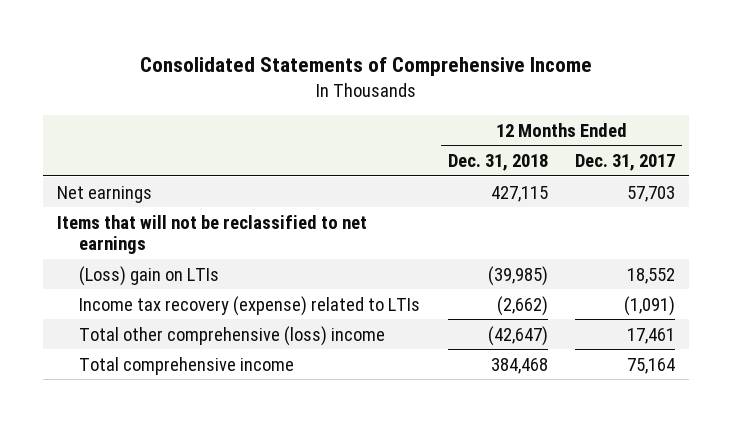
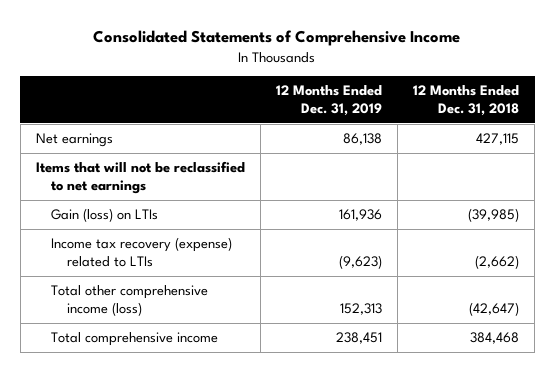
[575,154,676,172] Dec. 31, 2017 -> none
none -> [275,85,382,117] 12 Months Ended Dec. 31, 2019
[79,265,220,286] (Loss) gain on LTIs -> [51,208,159,223] Gain (loss) on LTIs
[79,325,386,346] Total other comprehensive (loss) income -> [51,285,209,316] Total other comprehensive income (loss)

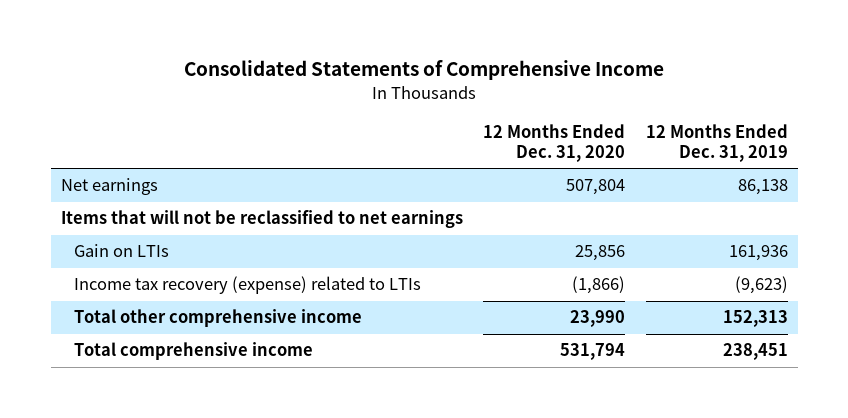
[413,85,520,117] 12 Months Ended Dec. 31, 2018 -> none
none -> [483,123,626,162] 12 Months Ended Dec. 31, 2020
[51,208,159,223] Gain (loss) on LTIs -> [73,244,169,258] Gain on LTIs
[51,285,209,316] Total other comprehensive income (loss) -> [73,309,362,328] Total other comprehensive income

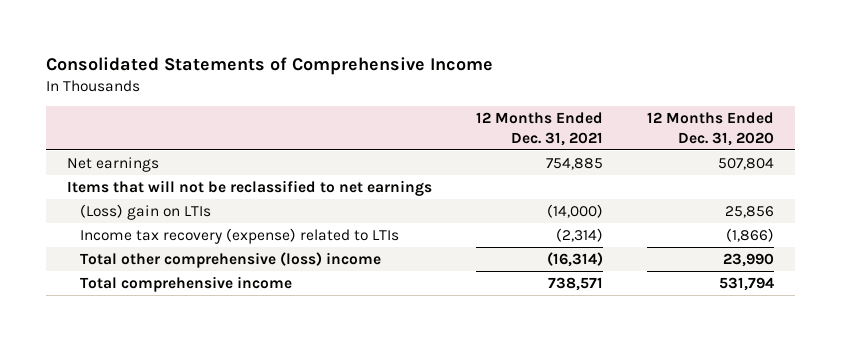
[645,123,788,162] 12 Months Ended Dec. 31, 2019 -> none
none -> [475,112,603,146] 12 Months Ended Dec. 31, 2021
[73,244,169,258] Gain on LTIs -> [80,203,212,220] (Loss) gain on LTIs
[73,309,362,328] Total other comprehensive income -> [80,251,382,268] Total other comprehensive (loss) income

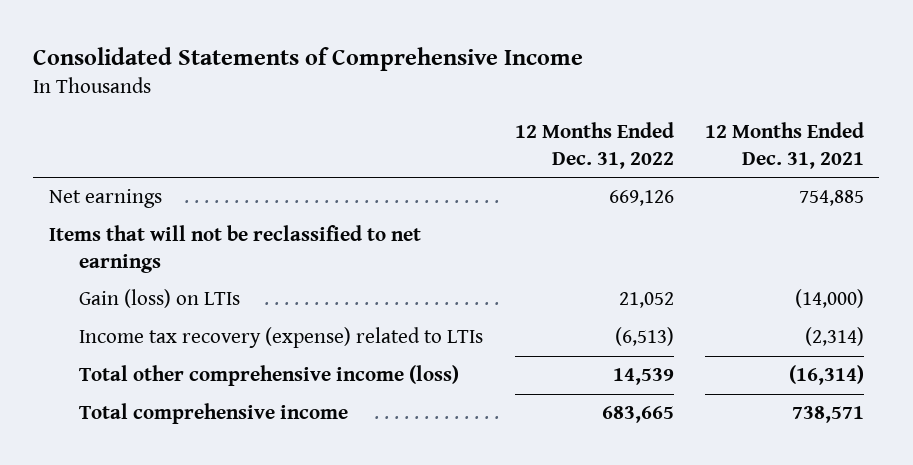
[646,112,774,146] 12 Months Ended Dec. 31, 2020 -> none
none -> [514,122,674,169] 12 Months Ended Dec. 31, 2022
[80,203,212,220] (Loss) gain on LTIs -> [79,289,241,309] Gain (loss) on LTIs
[80,251,382,268] Total other comprehensive (loss) income -> [79,365,460,387] Total other comprehensive income (loss)

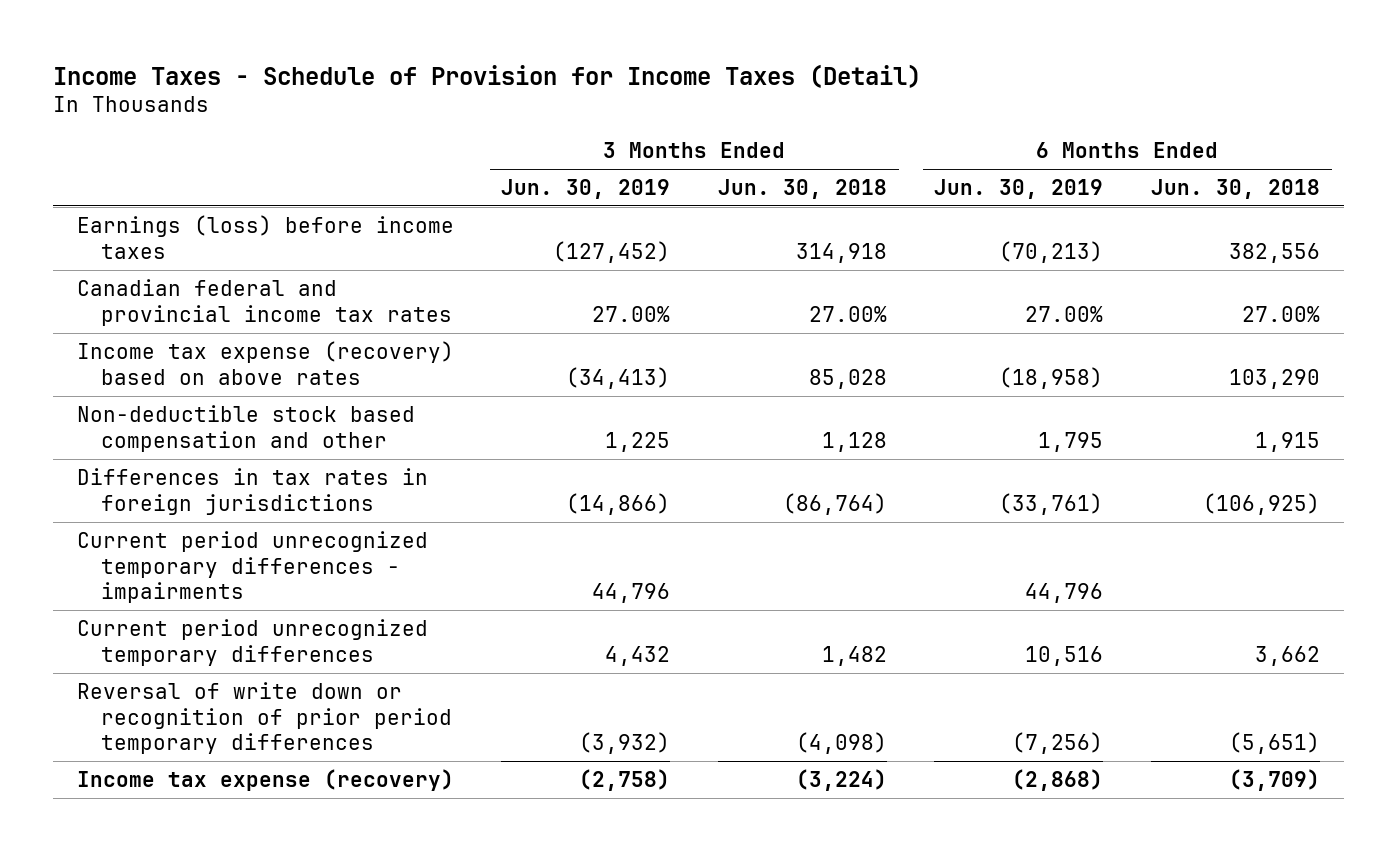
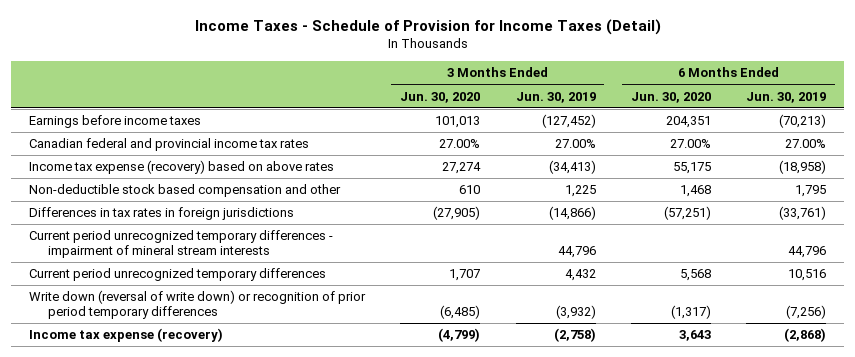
[717,178,887,199] Jun. 30, 2018 -> none
[1150,178,1320,199] Jun. 30, 2018 -> none
none -> [400,91,481,103] Jun. 30, 2020
none -> [630,91,711,103] Jun. 30, 2020
[76,214,454,259] Earnings (loss) before income taxes -> [28,115,201,129] Earnings before income taxes
[76,530,428,604] Current period unrecognized temporary differences - impairments -> [28,230,333,259] Current period unrecognized temporary differences - impairment of mineral stream interests
[76,681,453,755] Reversal of write down or recognition of prior period temporary differences -> [28,290,366,320] Write down (reversal of write down) or recognition of prior period temporary differences

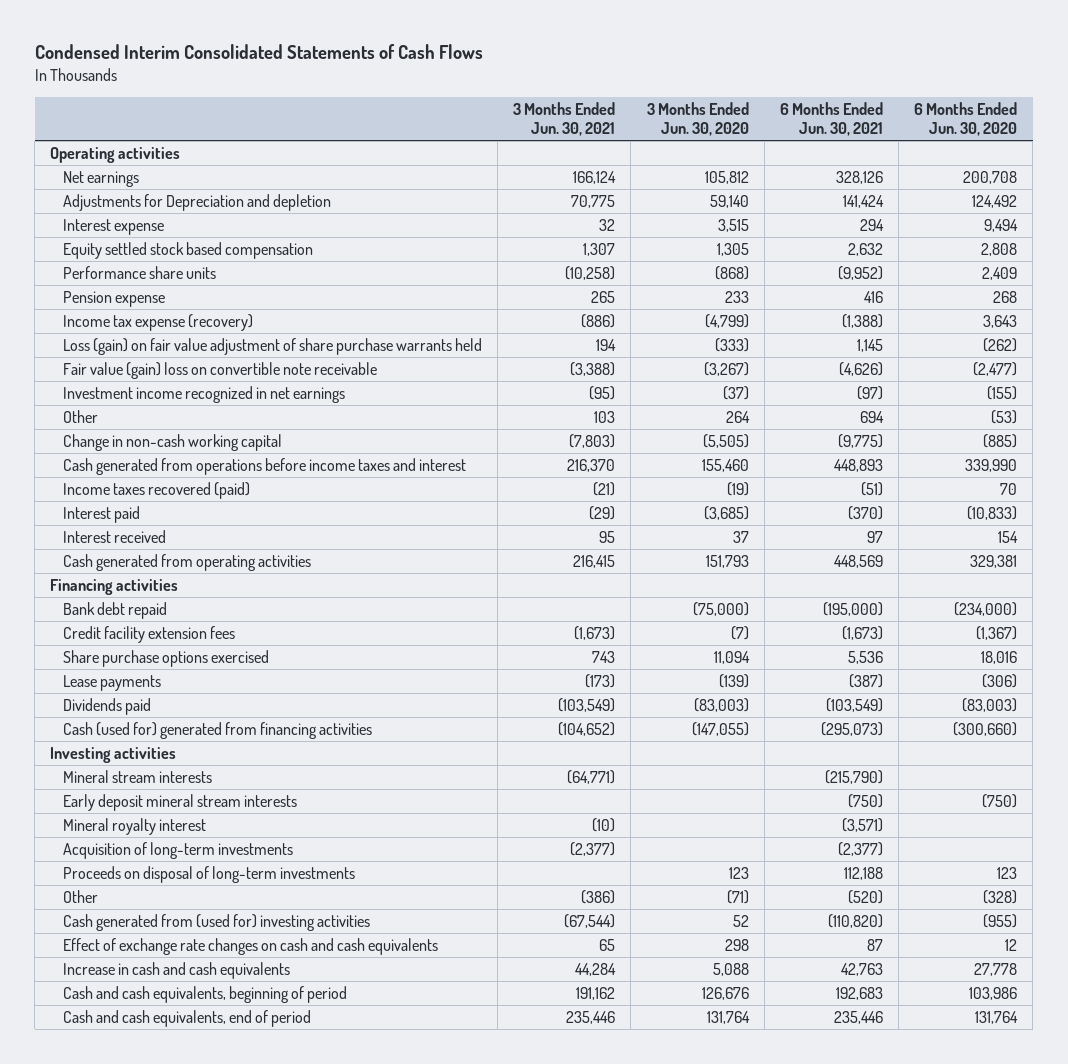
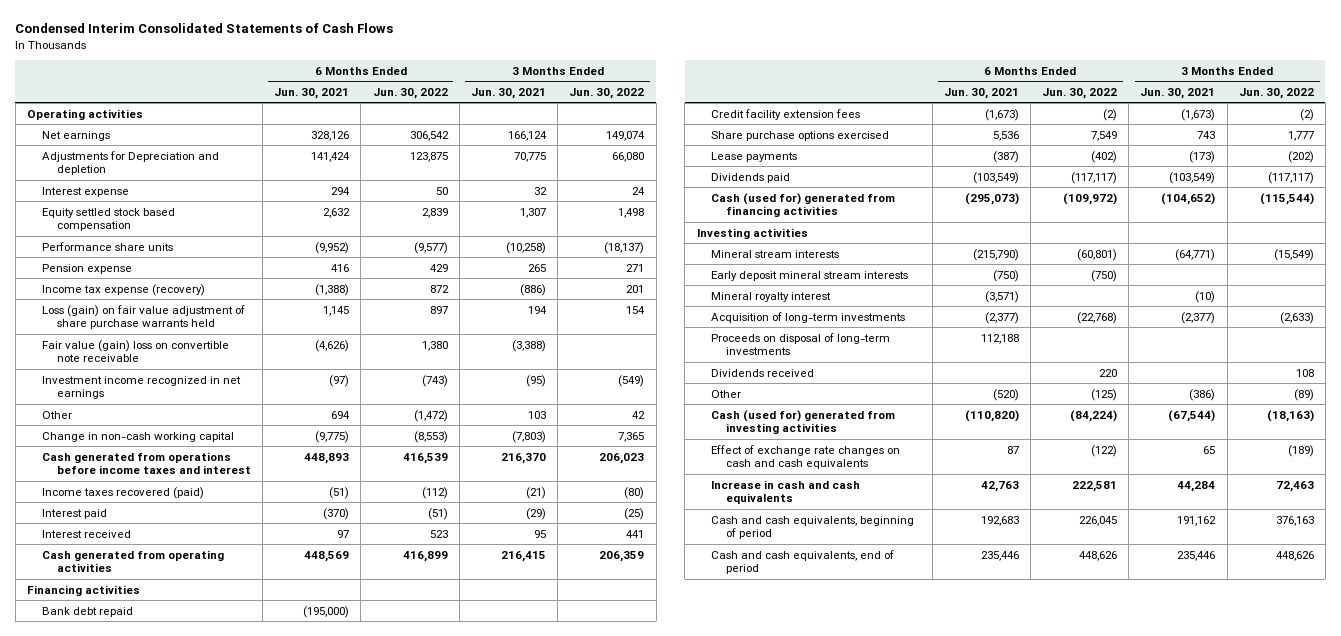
[646,101,749,137] 3 Months Ended Jun. 30, 2020 -> none
[914,101,1018,137] 6 Months Ended Jun. 30, 2020 -> none
none -> [372,88,448,100] Jun. 30, 2022
none -> [569,88,645,100] Jun. 30, 2022
none -> [711,368,815,377] Dividends received
[62,913,370,931] Cash generated from (used for) investing activities -> [711,409,896,435] Cash (used for) generated from investing activities

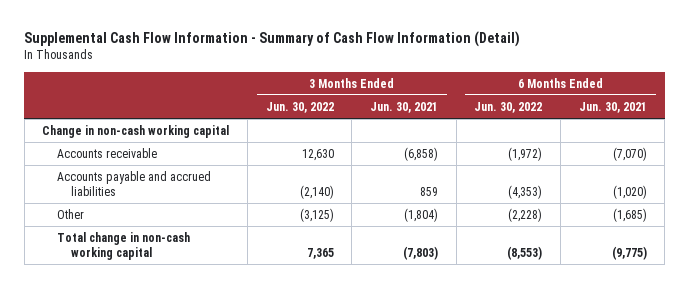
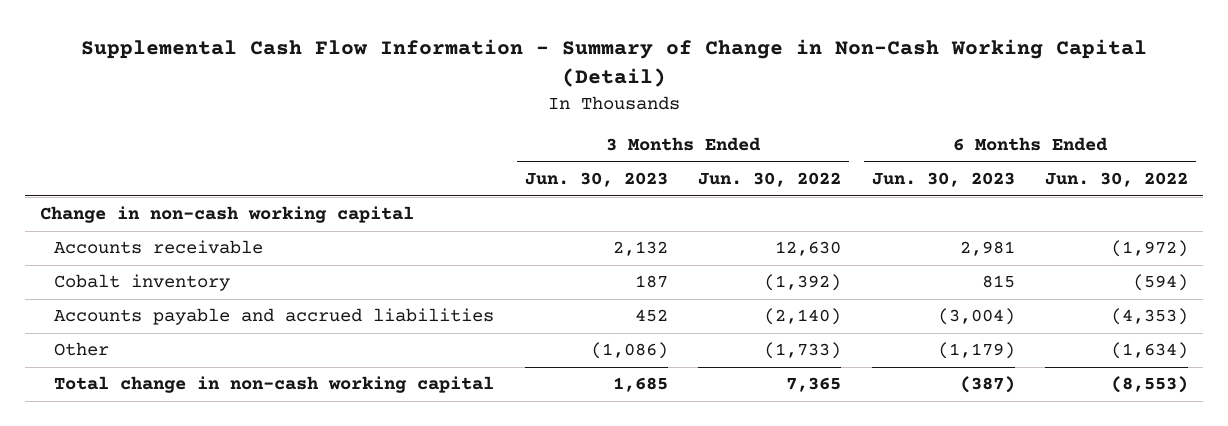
[24,31,521,48] Supplemental Cash Flow Information - Summary of Cash Flow Information (Detail) -> [81,39,1148,88] Supplemental Cash Flow Information - Summary of Change in Non-Cash Working Capital (Detail)
[370,101,439,113] Jun. 30, 2021 -> none
[578,101,647,113] Jun. 30, 2021 -> none
none -> [524,172,668,188] Jun. 30, 2023
none -> [871,172,1015,188] Jun. 30, 2023
none -> [54,274,231,292] Cobalt inventory
[299,207,334,222] (3,125) -> [764,342,842,360] (1,733)
[508,207,543,222] (2,228) -> [1111,342,1189,360] (1,634)

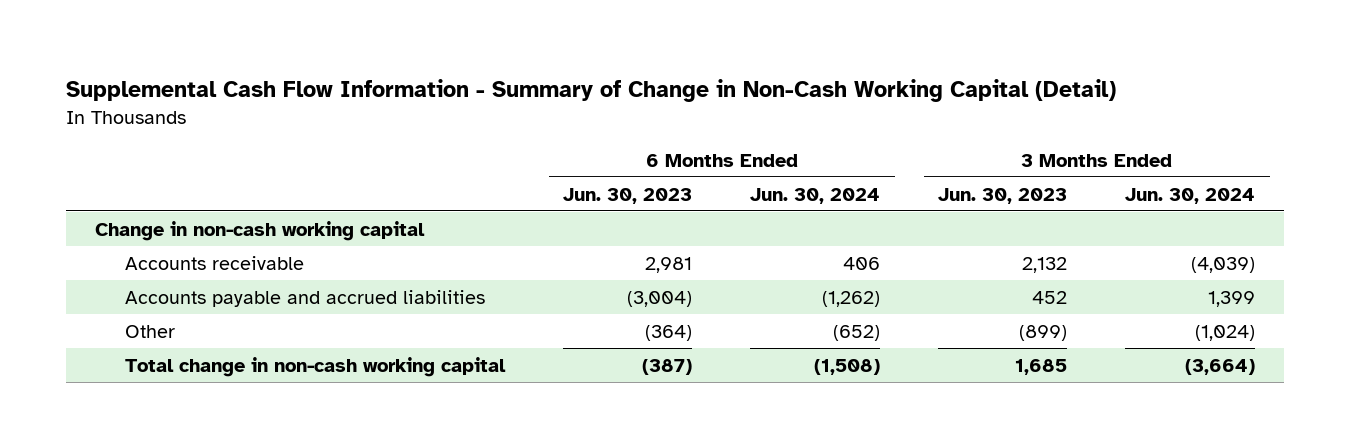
[698,172,842,188] Jun. 30, 2022 -> none
[1045,172,1189,188] Jun. 30, 2022 -> none
none -> [750,187,881,204] Jun. 30, 2024
none -> [1125,187,1256,204] Jun. 30, 2024
[54,274,231,292] Cobalt inventory -> none
[590,342,668,360] (1,086) -> [1019,324,1068,341] (899)
[937,342,1015,360] (1,179) -> [645,324,693,341] (364)

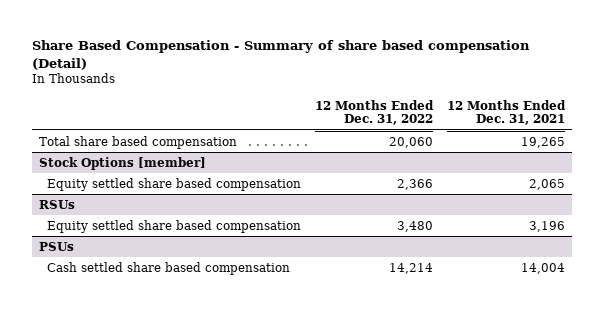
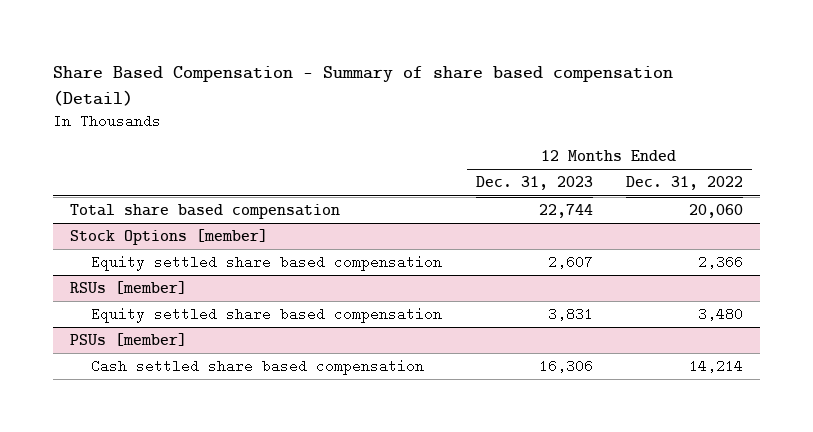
[446,99,566,126] 12 Months Ended Dec. 31, 2021 -> none
none -> [475,176,593,191] Dec. 31, 2023
[39,199,76,209] RSUs -> [69,281,187,295] RSUs [member]
[39,241,75,251] PSUs -> [69,333,187,347] PSUs [member]

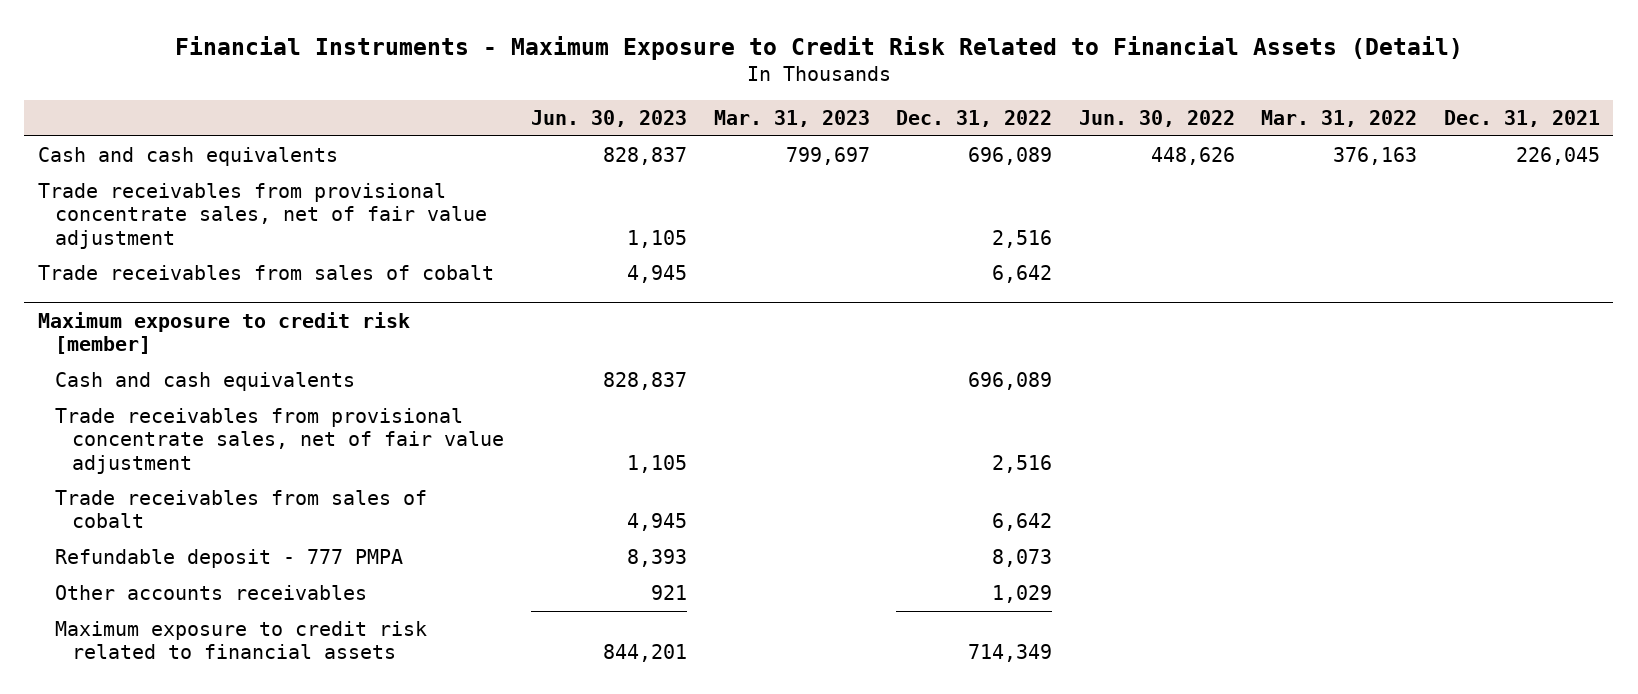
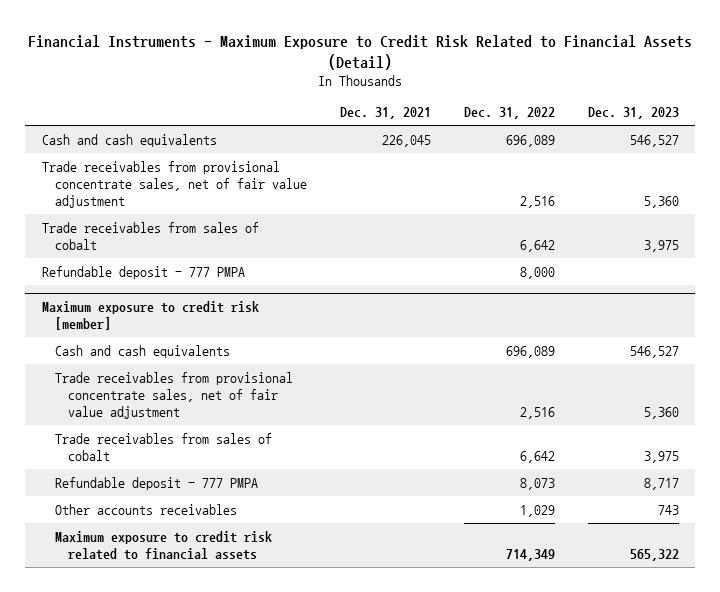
[531,110,688,128] Jun. 30, 2023 -> none
[713,110,870,128] Mar. 31, 2023 -> none
[1078,110,1235,128] Jun. 30, 2022 -> none
[1261,110,1418,128] Mar. 31, 2022 -> none
none -> [587,107,679,120] Dec. 31, 2023
none -> [41,265,245,279] Refundable deposit - 777 PMPA

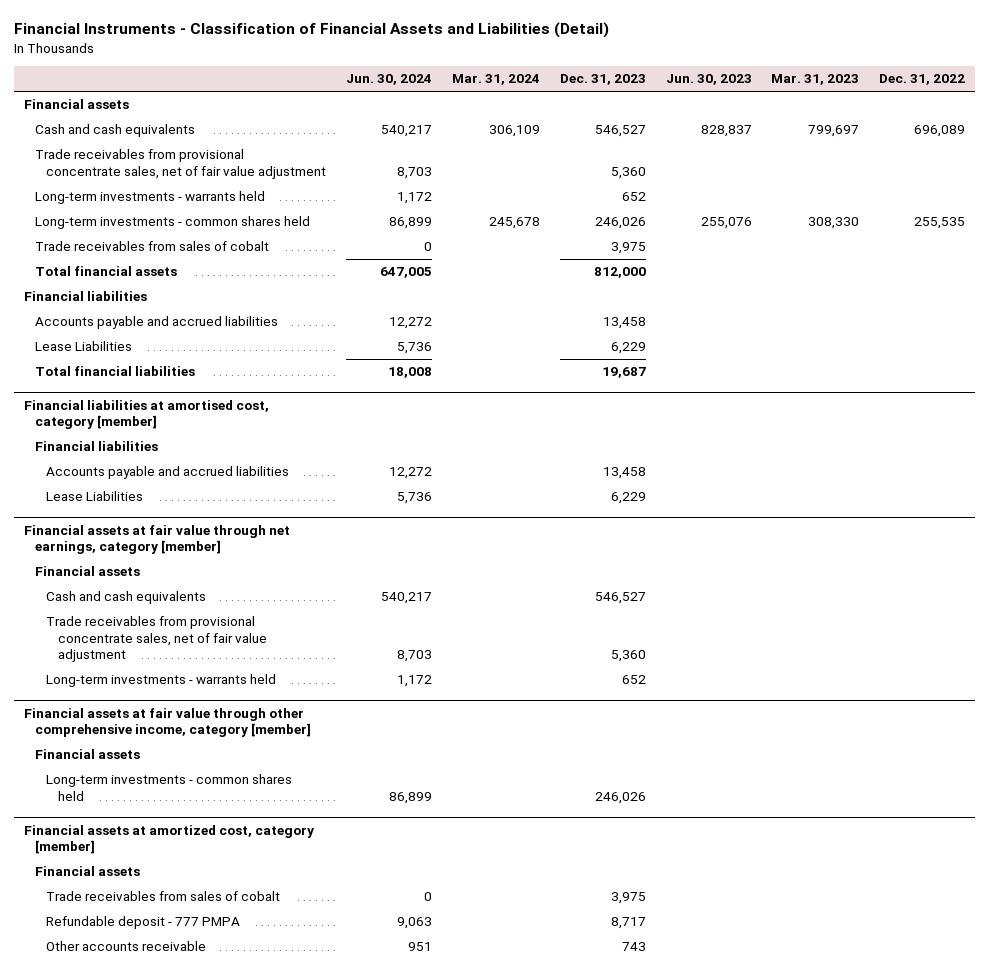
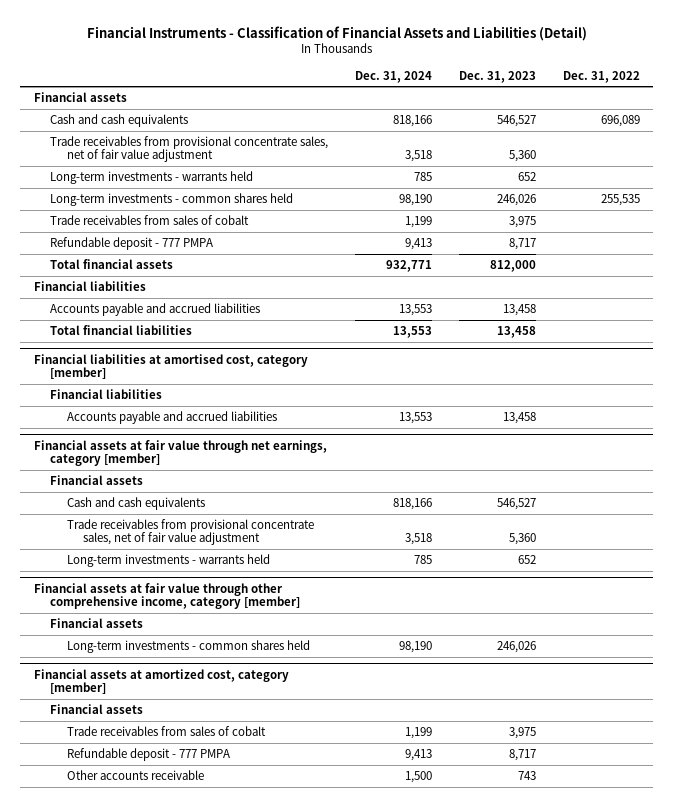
[346,74,433,86] Jun. 30, 2024 -> none
[451,74,540,86] Mar. 31, 2024 -> none
[665,74,752,86] Jun. 30, 2023 -> none
[771,74,860,86] Mar. 31, 2023 -> none
none -> [354,70,432,83] Dec. 31, 2024
none -> [50,236,214,250] Refundable deposit - 777 PMPA
[34,341,132,352] Lease Liabilities -> none
[601,367,646,379] 19,687 -> [496,325,536,338] 13,458
[46,491,144,502] Lease Liabilities -> none

